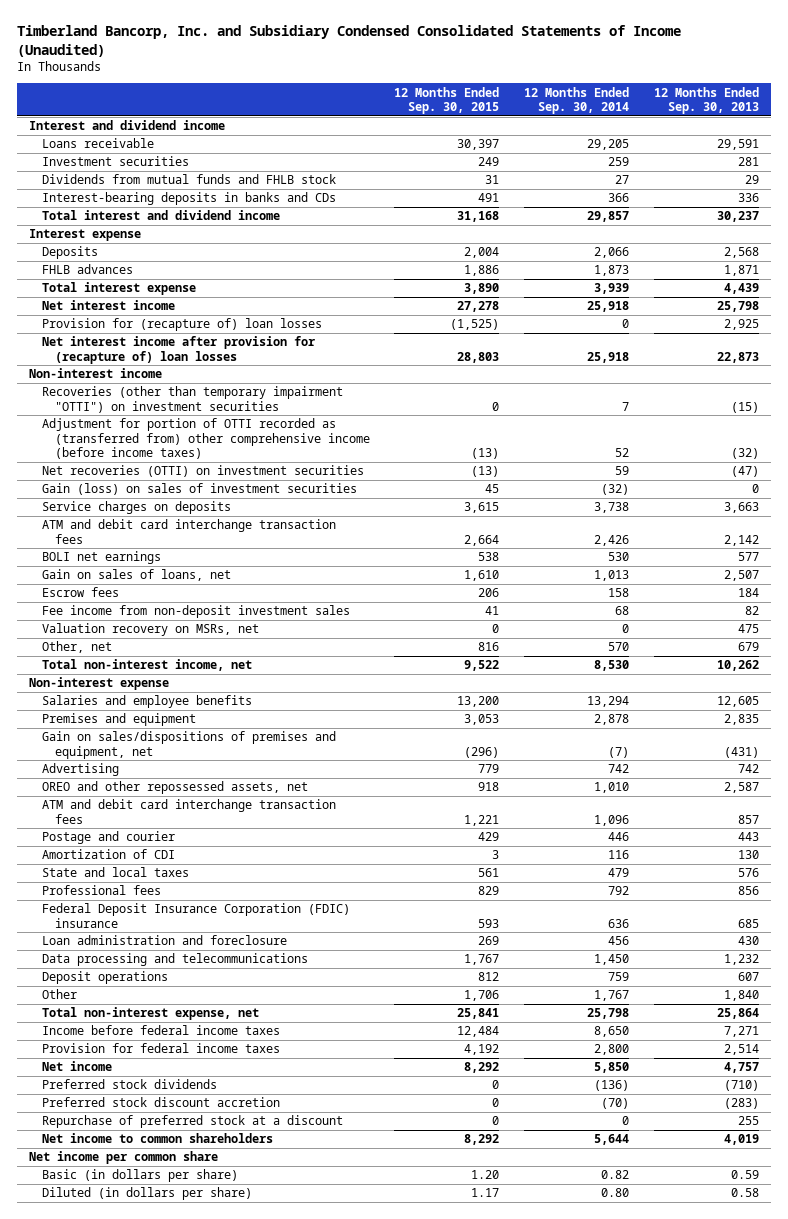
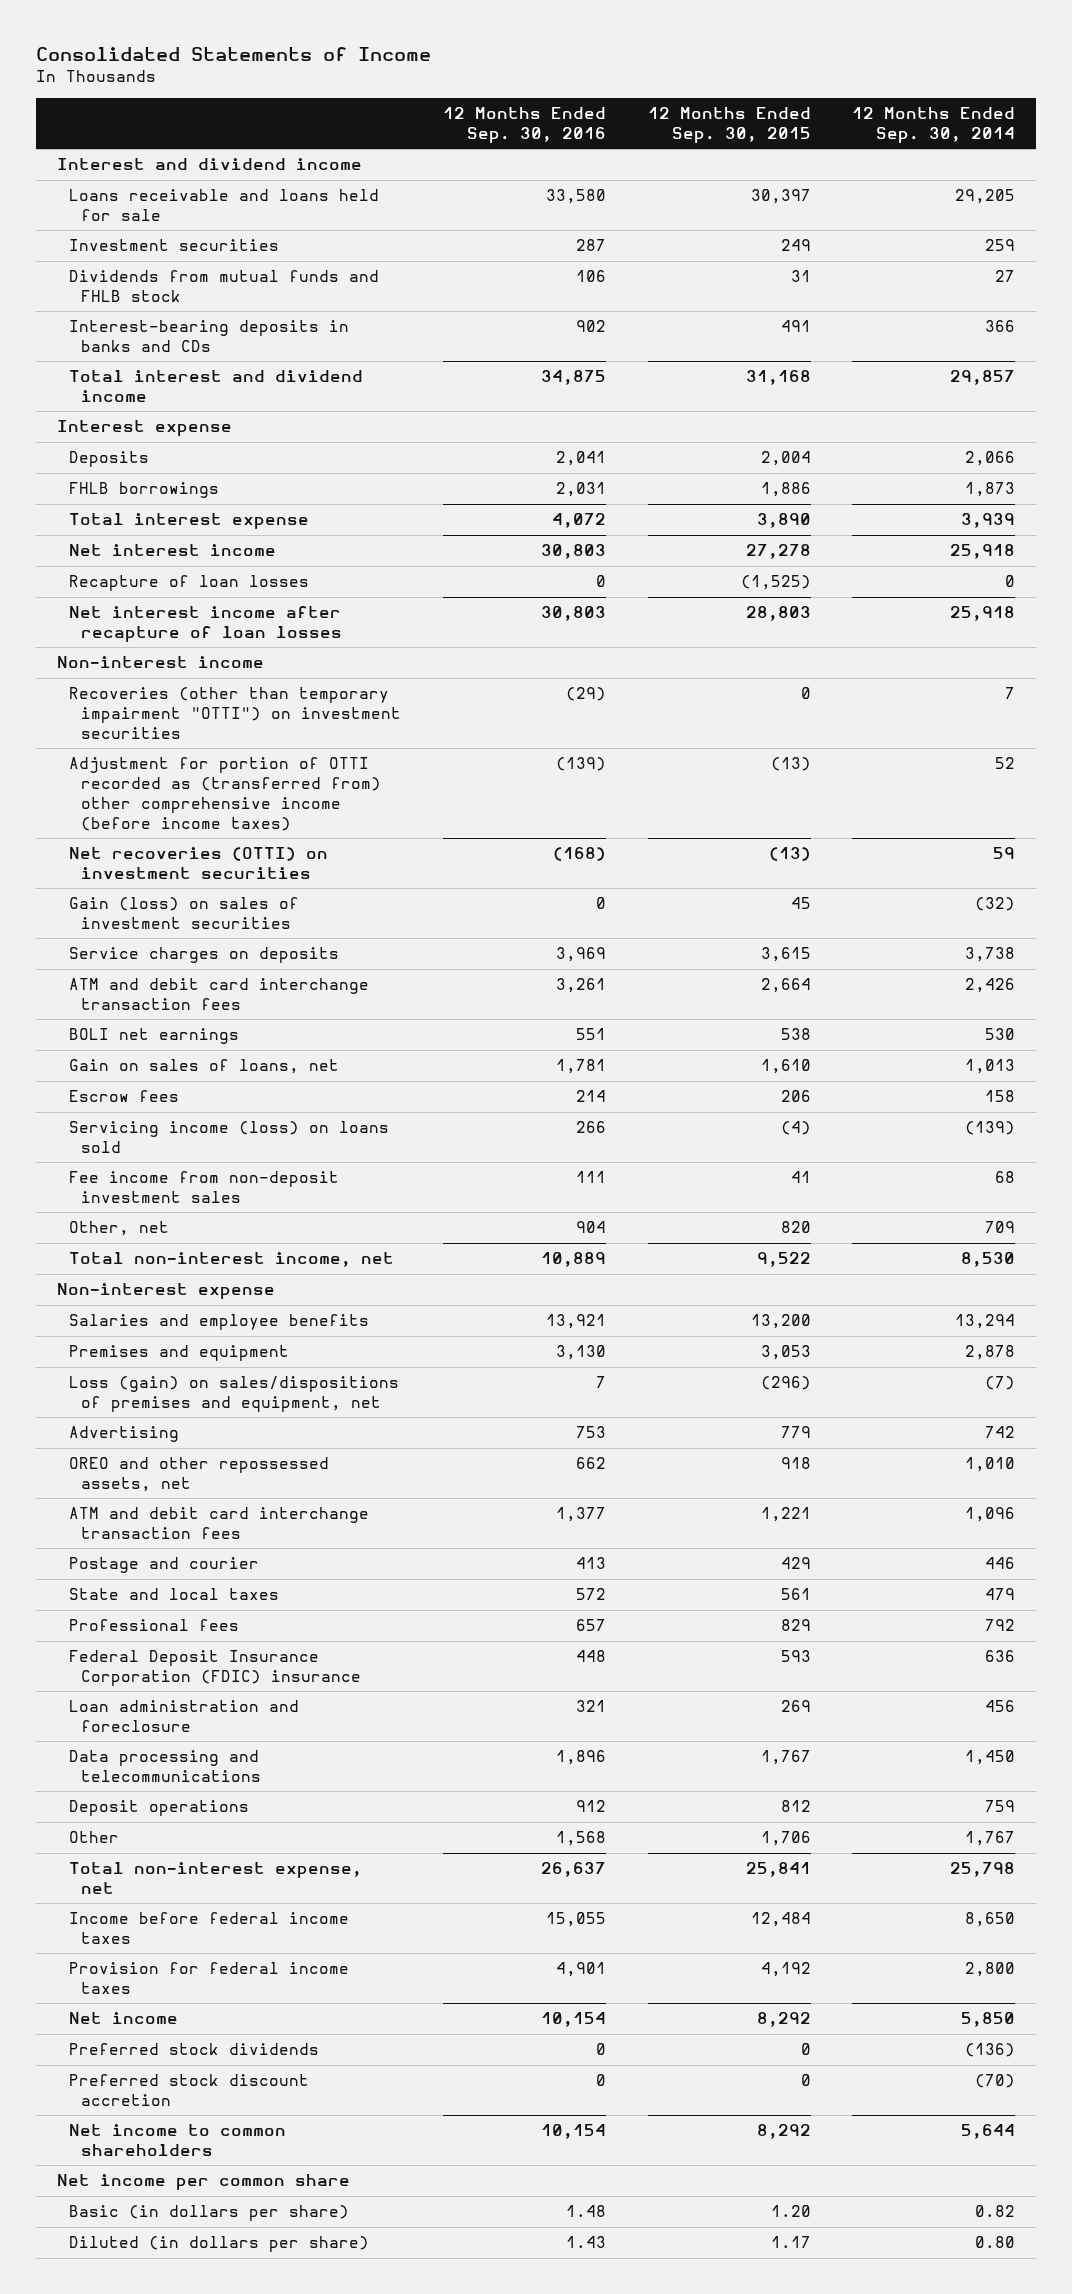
[16,24,681,57] Timberland Bancorp, Inc. and Subsidiary Condensed Consolidated Statements of Income (Unaudited) -> [36,46,432,61] Consolidated Statements of Income
[653,86,759,115] 12 Months Ended Sep. 30, 2013 -> none
none -> [442,107,606,143] 12 Months Ended Sep. 30, 2016
[41,138,154,149] Loans receivable -> [69,189,380,222] Loans receivable and loans held for sale
[41,264,133,275] FHLB advances -> [69,482,220,499] FHLB borrowings
[41,318,322,332] Provision for (recapture of) loan losses -> [69,575,310,592] Recapture of loan losses
[41,336,315,364] Net interest income after provision for (recapture of) loan losses -> [69,606,343,643] Net interest income after recapture of loan losses
none -> [69,1121,390,1154] Servicing income (loss) on loans sold
[41,623,259,637] Valuation recovery on MSRs, net -> none
[478,642,500,652] 816 -> [780,1221,811,1234] 820
[608,642,630,652] 570 -> [985,1221,1016,1234] 709
[41,731,336,759] Gain on sales/dispositions of premises and equipment, net -> [69,1376,400,1413] Loss (gain) on sales/dispositions of premises and equipment, net
[41,849,175,860] Amortization of CDI -> none
[41,1115,343,1129] Repurchase of preferred stock at a discount -> none

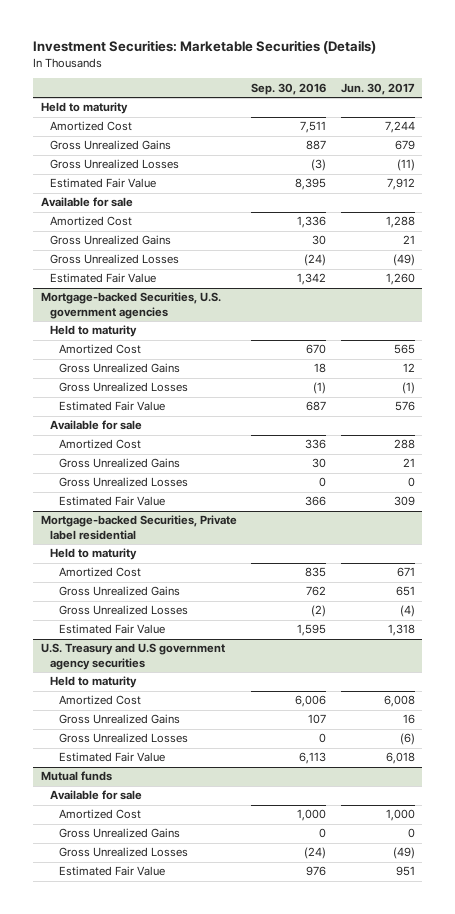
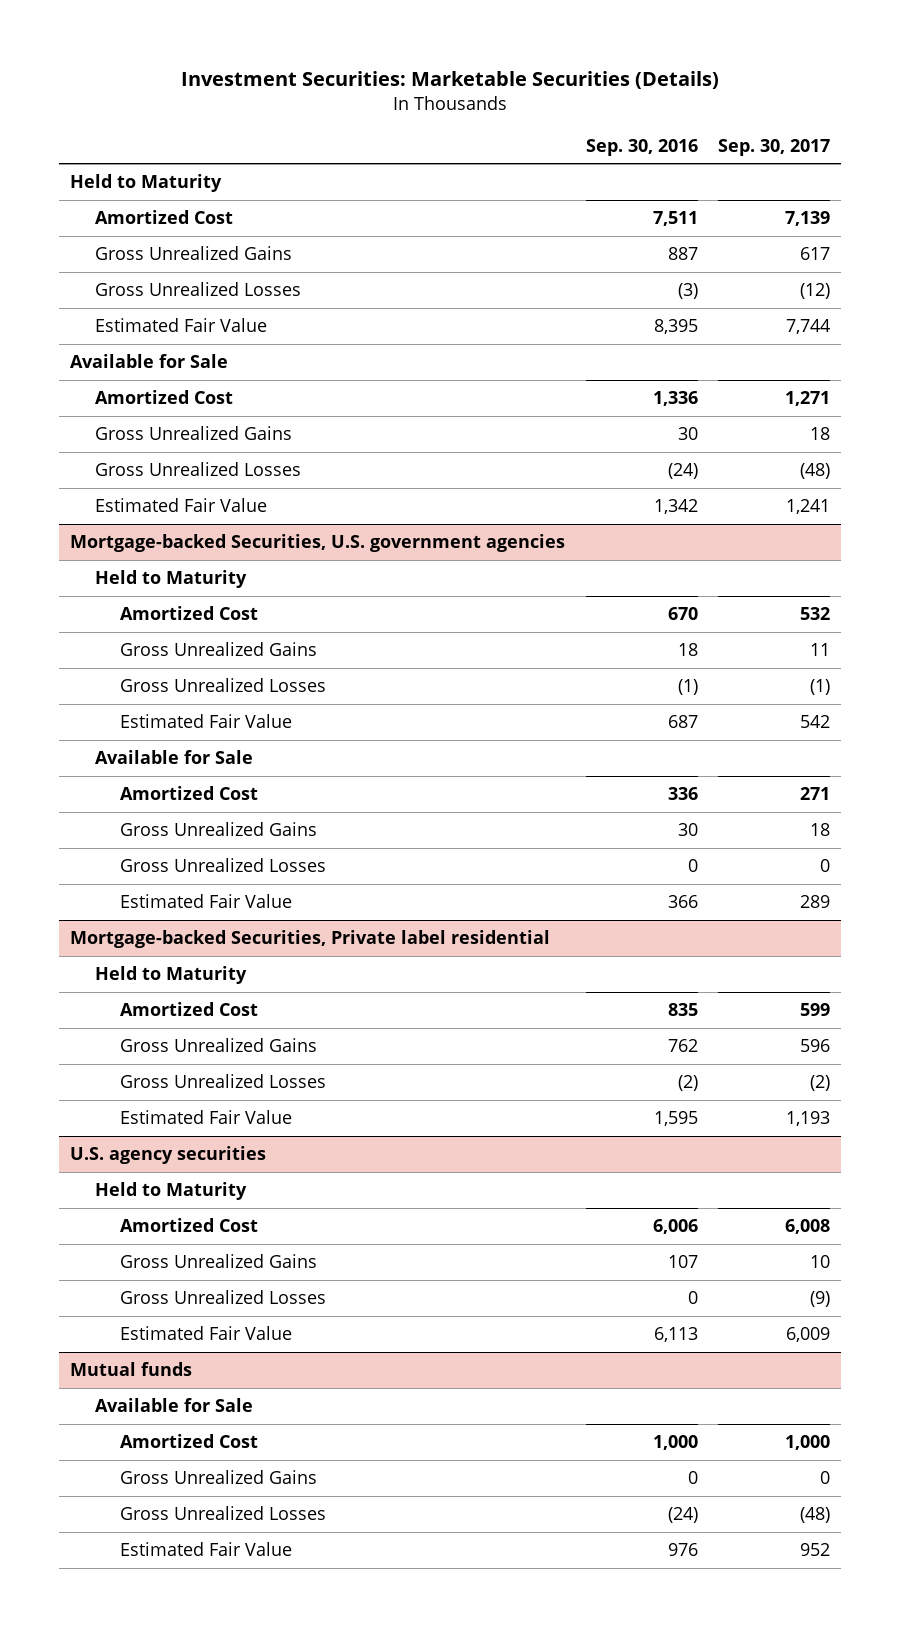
[340,82,415,95] Jun. 30, 2017 -> none
none -> [718,138,831,156] Sep. 30, 2017
[40,102,128,115] Held to maturity -> [69,174,222,193] Held to Maturity
[40,197,133,208] Available for sale -> [69,354,228,369] Available for Sale
[49,325,137,338] Held to maturity -> [94,570,247,589] Held to Maturity
[49,420,142,431] Available for sale -> [94,750,253,765] Available for Sale
[49,548,137,561] Held to maturity -> [94,966,247,985] Held to Maturity
[40,643,225,670] U.S. Treasury and U.S government agency securities -> [69,1146,266,1165] U.S. agency securities
[49,676,137,689] Held to maturity -> [94,1182,247,1201] Held to Maturity
[49,790,142,801] Available for sale -> [94,1398,253,1413] Available for Sale

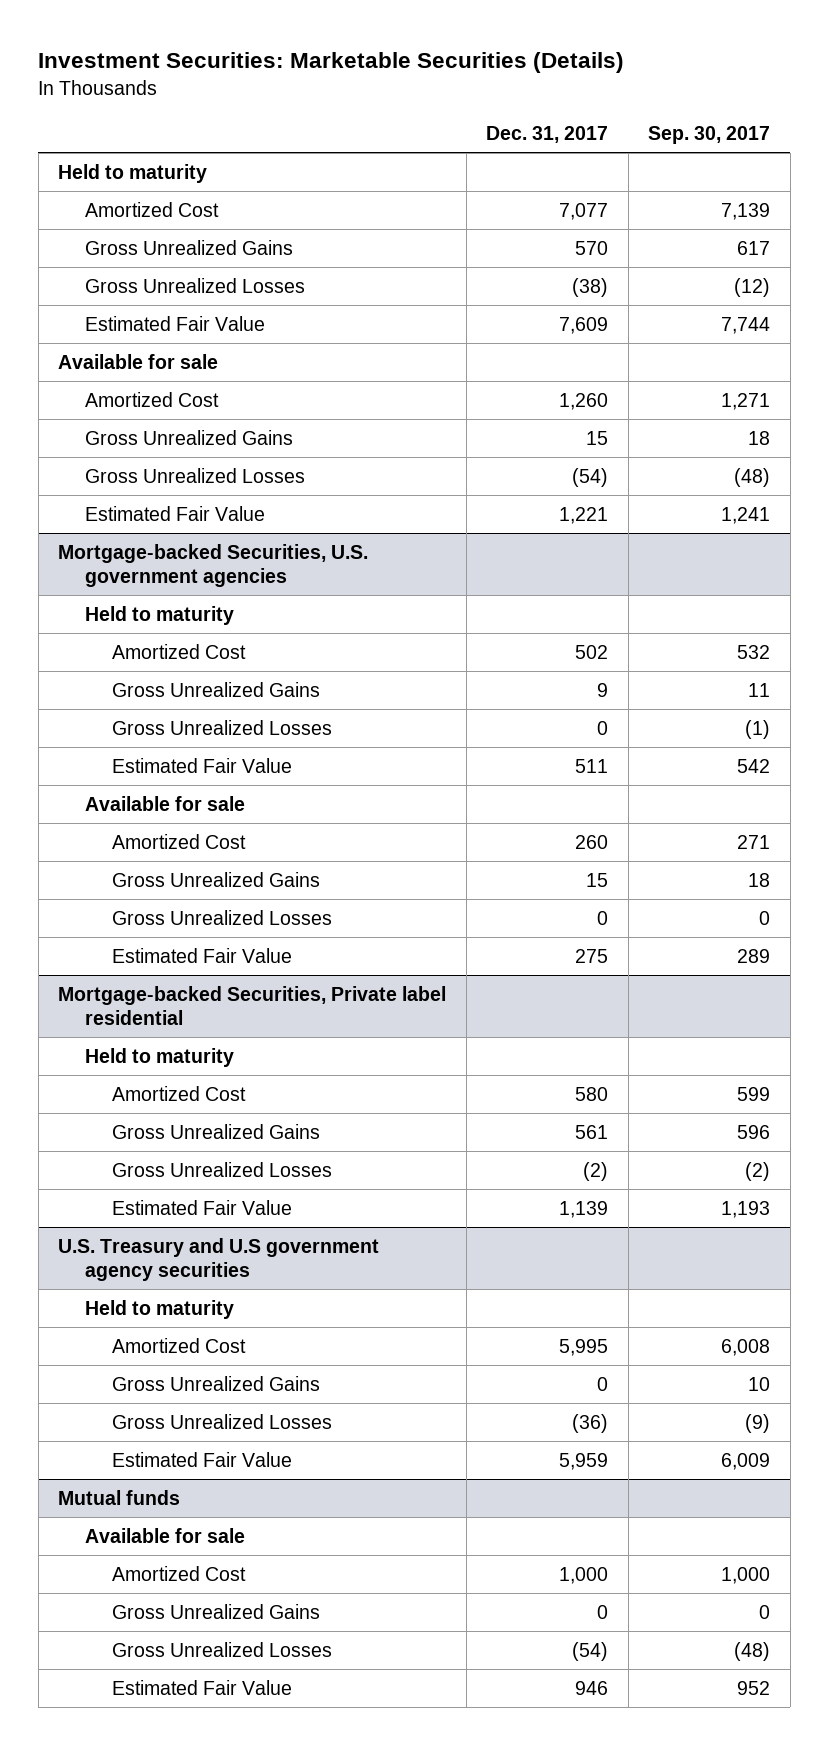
[585,138,698,156] Sep. 30, 2016 -> none
none -> [486,126,609,144] Dec. 31, 2017
[69,174,222,193] Held to Maturity -> [58,163,208,183] Held to maturity
[69,354,228,369] Available for Sale -> [58,353,219,369] Available for sale
[94,570,247,589] Held to Maturity -> [84,605,234,625] Held to maturity
[94,750,253,765] Available for Sale -> [84,795,245,811] Available for sale
[94,966,247,985] Held to Maturity -> [84,1047,234,1067] Held to maturity
[69,1146,266,1165] U.S. agency securities -> [58,1237,380,1281] U.S. Treasury and U.S government agency securities
[94,1182,247,1201] Held to Maturity -> [84,1299,234,1319] Held to maturity
[94,1398,253,1413] Available for Sale -> [84,1527,245,1543] Available for sale

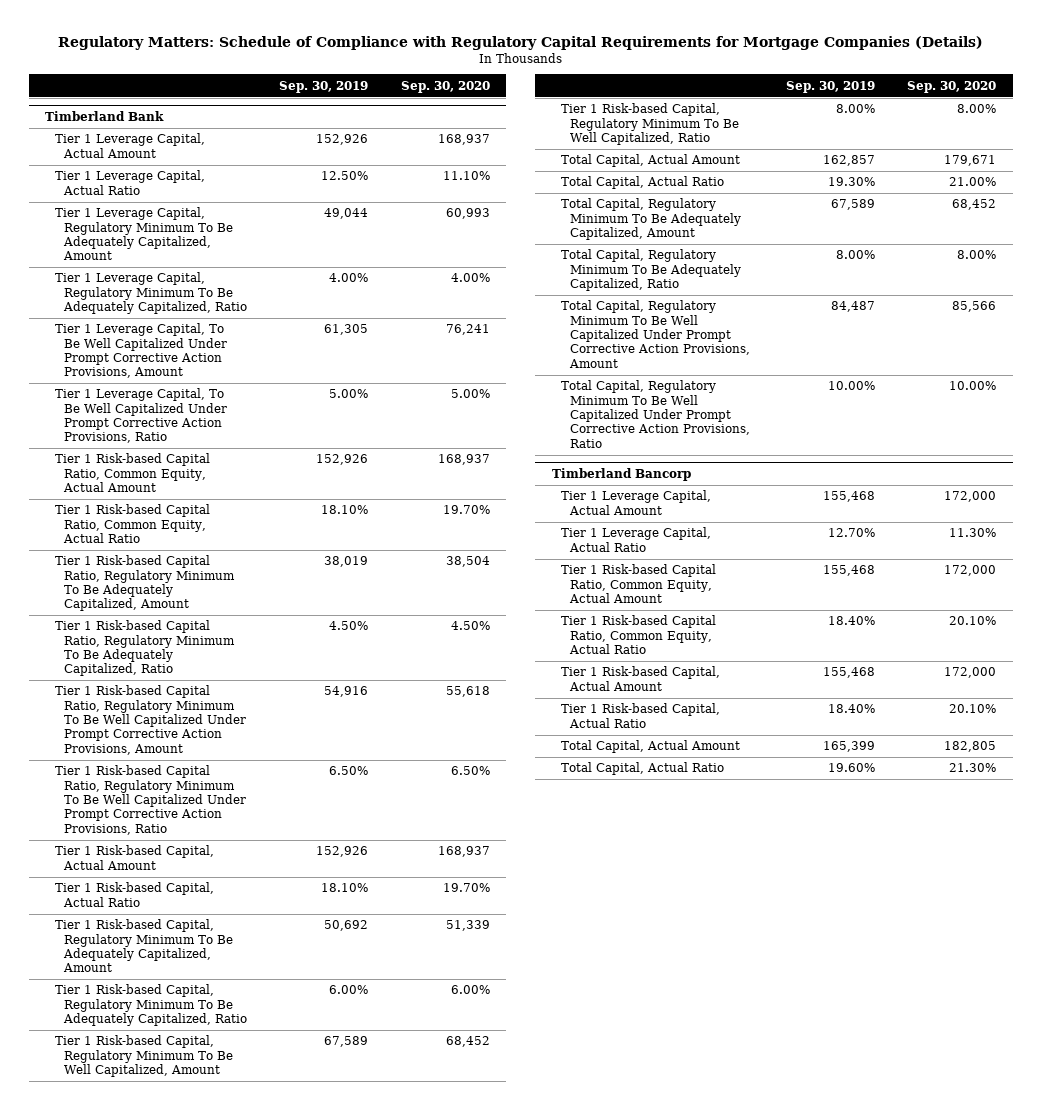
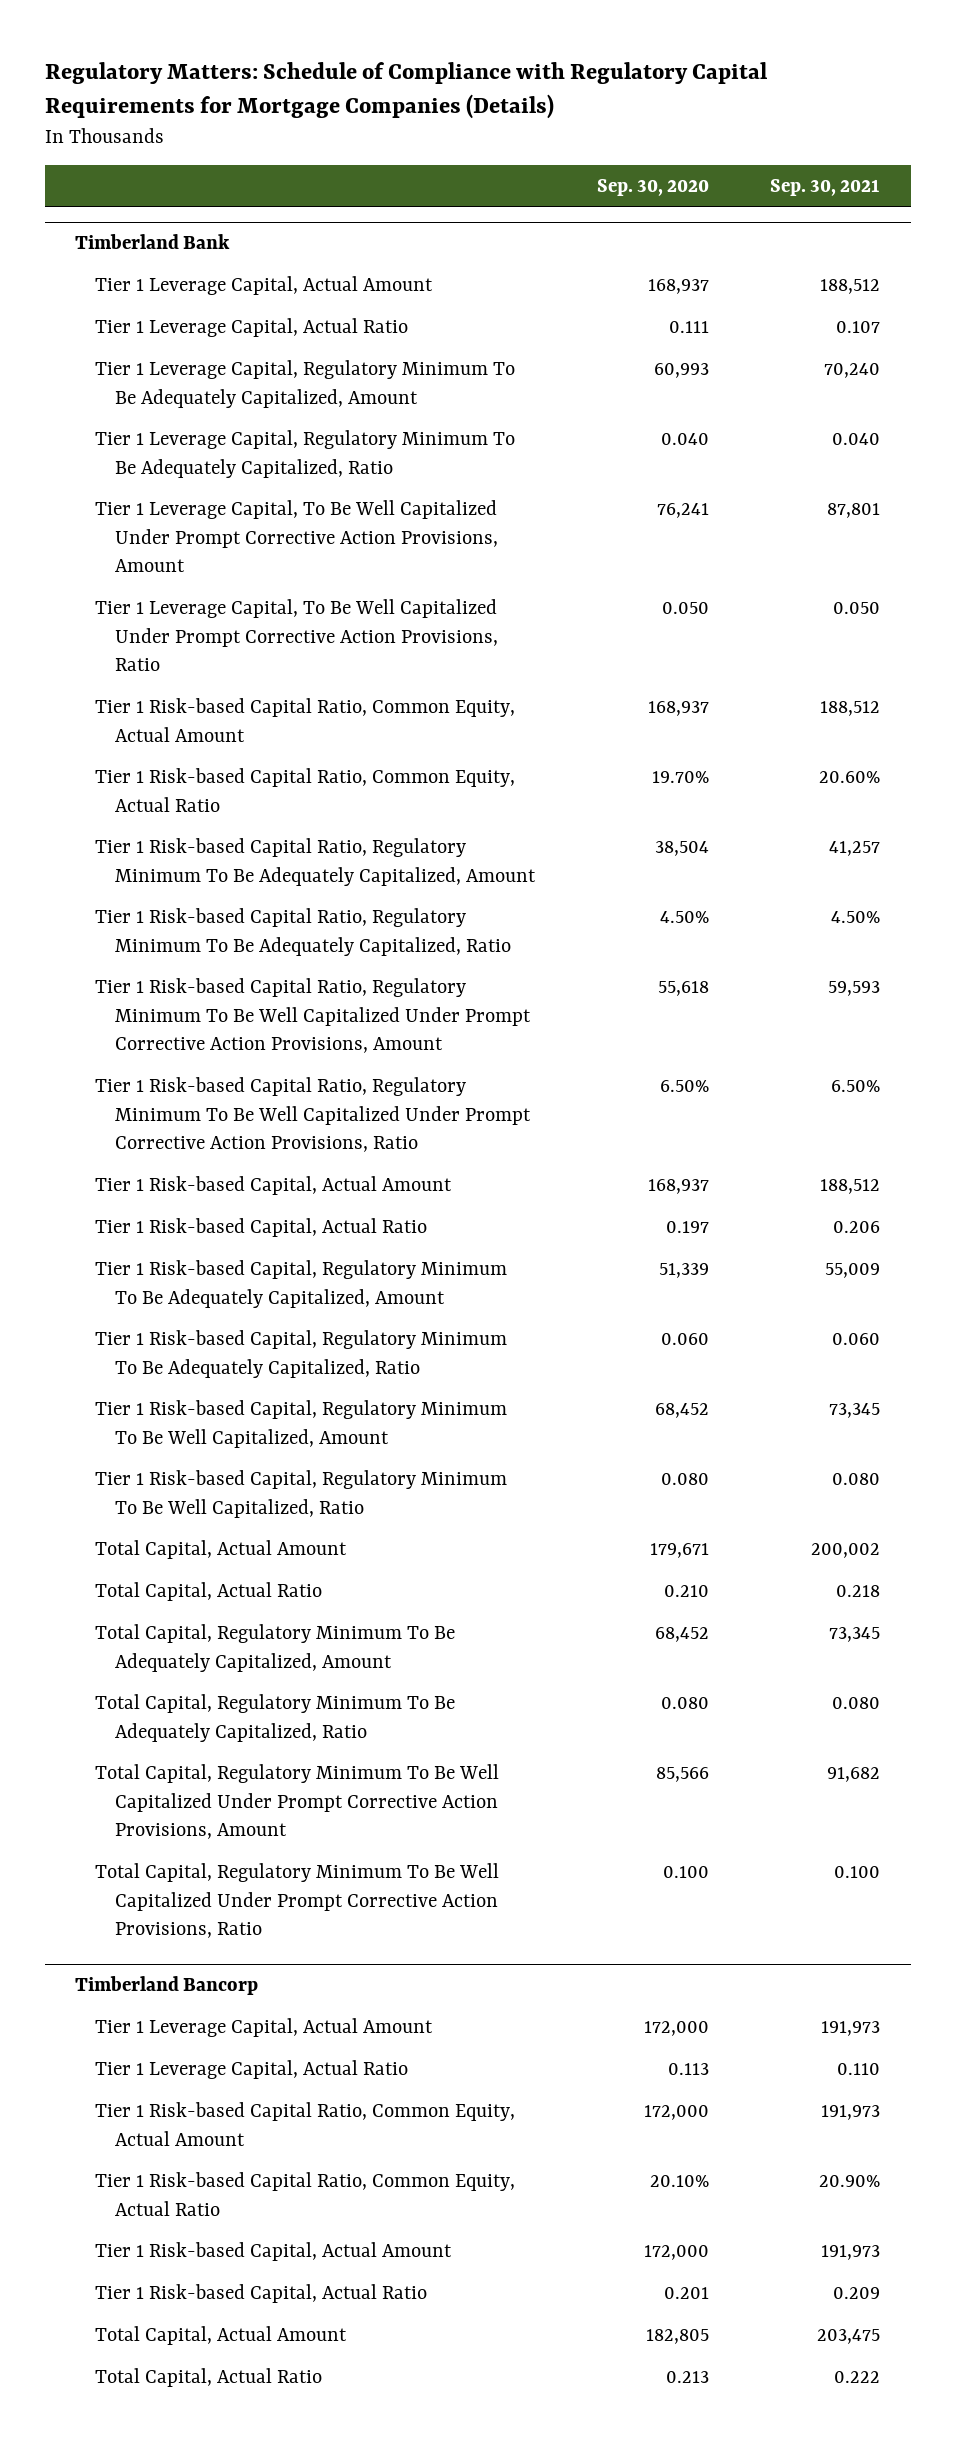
[279,80,369,93] Sep. 30, 2019 -> none
none -> [769,179,880,197] Sep. 30, 2021
[442,171,490,181] 11.10% -> [668,321,709,334] 0.111
[450,273,490,283] 4.00% -> [660,433,709,446] 0.040
[450,389,490,399] 5.00% -> [661,602,709,615] 0.050
[442,883,490,893] 19.70% -> [665,1221,709,1234] 0.197
[450,985,490,995] 6.00% -> [660,1333,709,1346] 0.060
[957,104,997,114] 8.00% -> [660,1473,709,1486] 0.080
[949,177,997,187] 21.00% -> [663,1585,709,1598] 0.210
[957,250,997,260] 8.00% -> [660,1697,709,1710] 0.080
[949,381,997,391] 10.00% -> [662,1866,709,1879] 0.100
[949,528,997,538] 11.30% -> [667,2063,709,2076] 0.113
[949,704,997,714] 20.10% -> [663,2287,709,2300] 0.201
[949,763,997,773] 21.30% -> [665,2371,709,2384] 0.213

